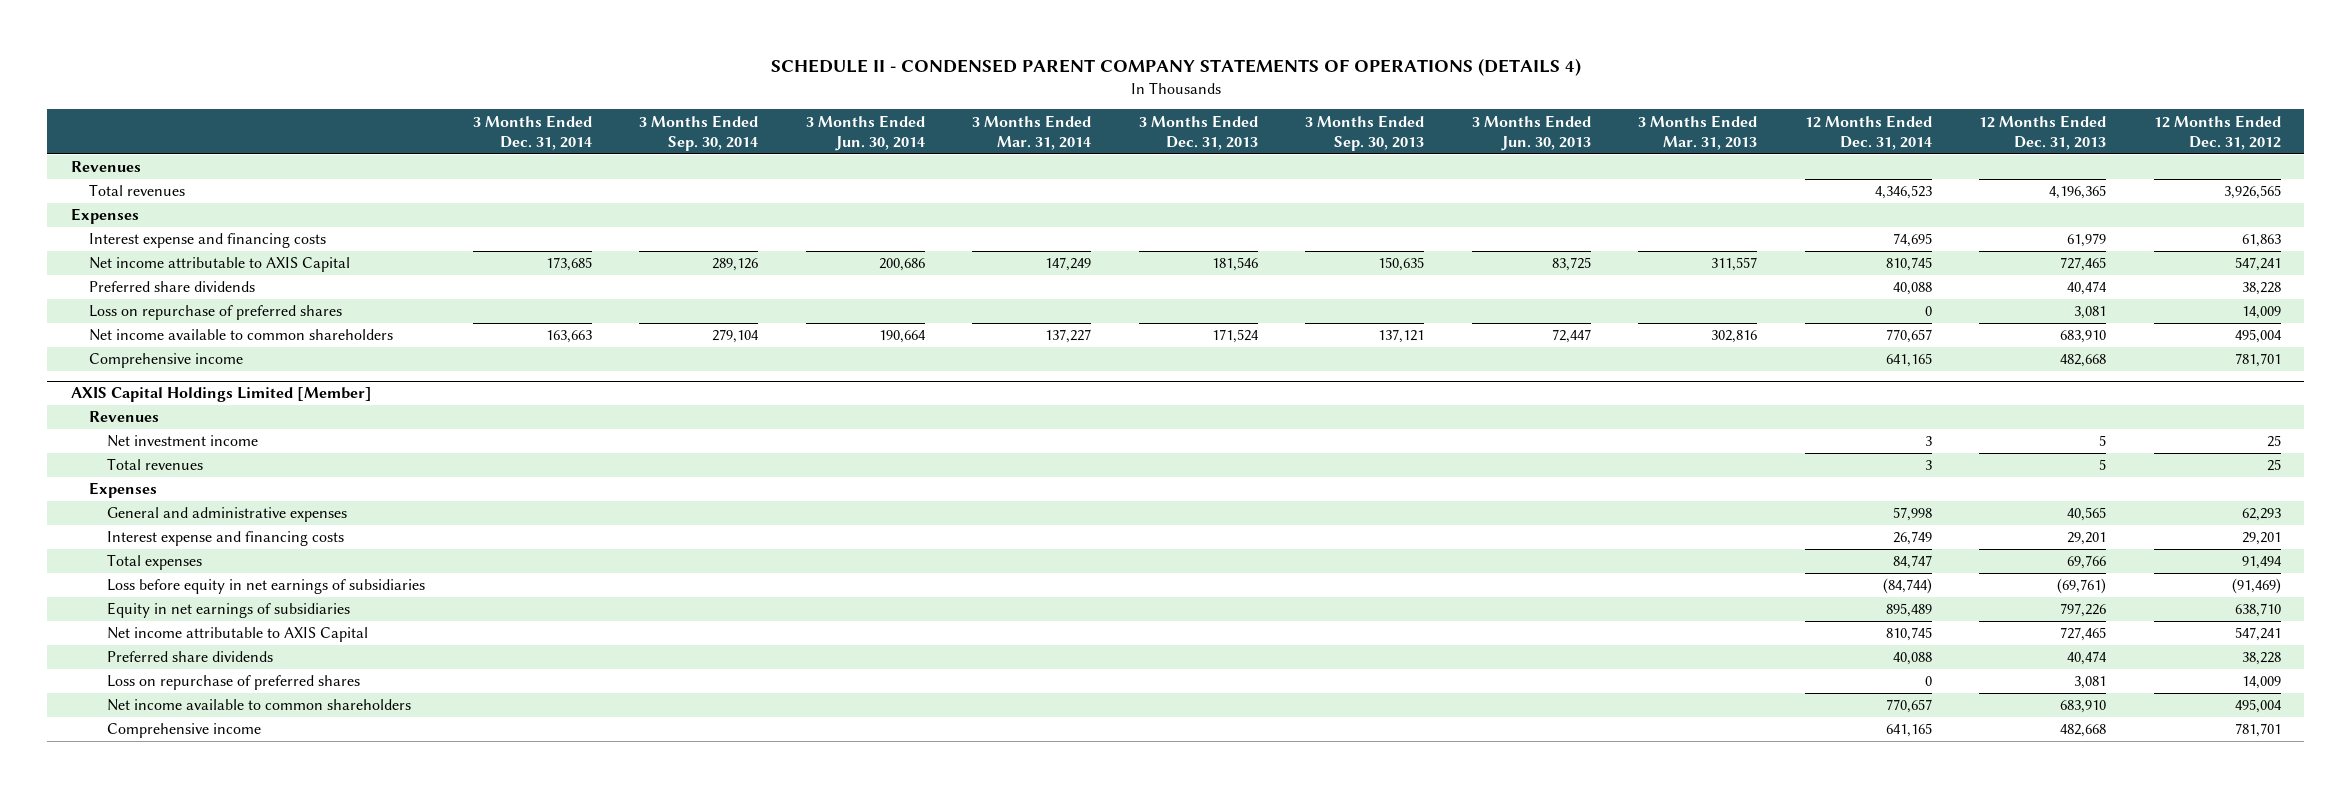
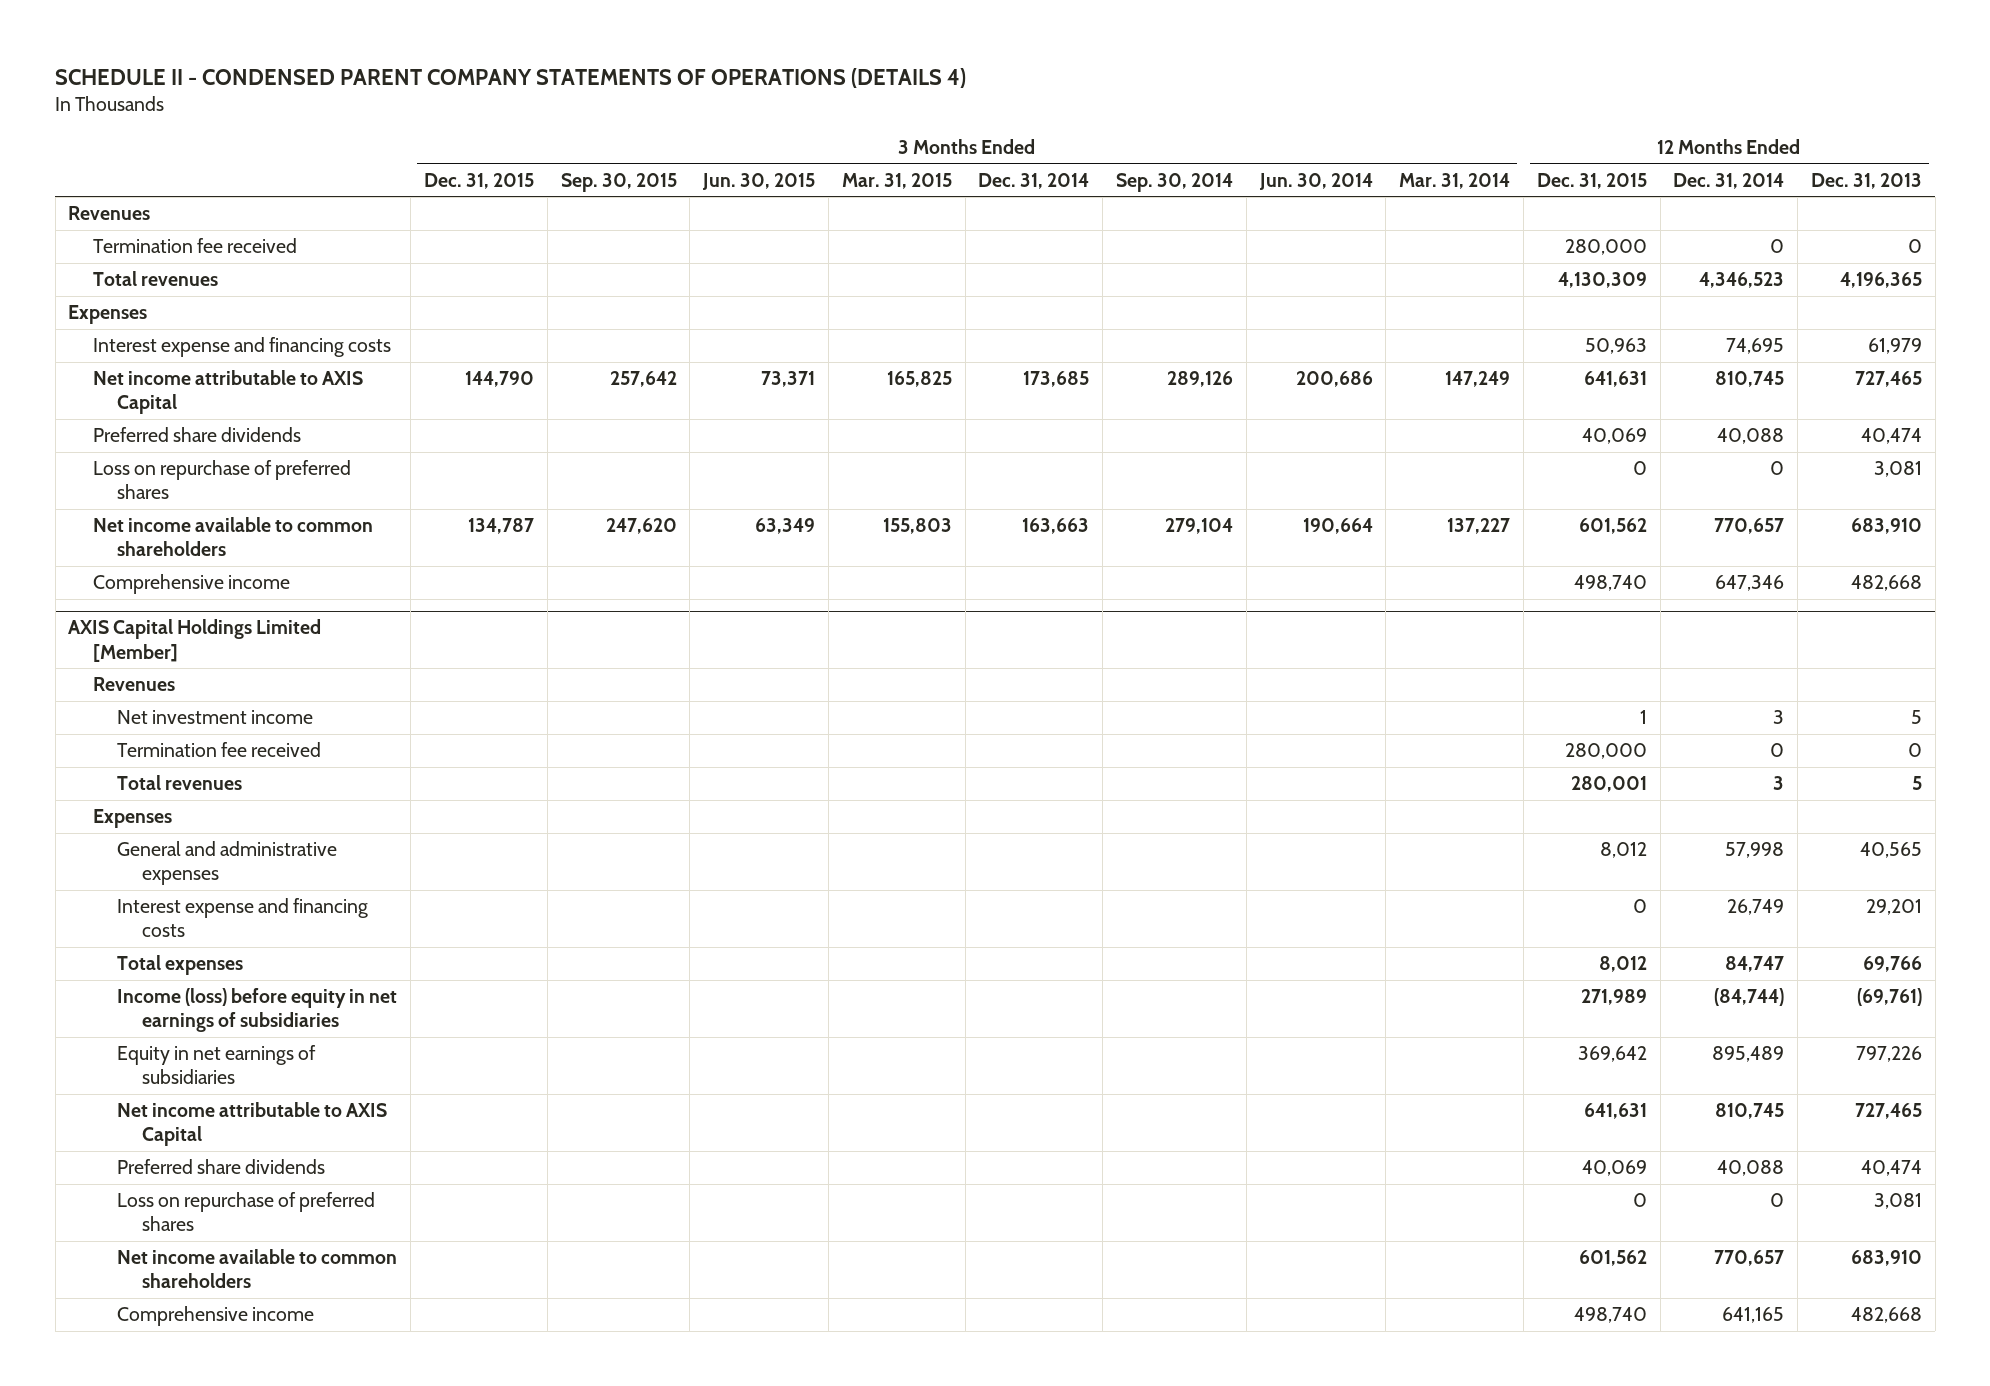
[1138,114,1258,150] 3 Months Ended Dec. 31, 2013 -> none
[1305,114,1425,151] 3 Months Ended Sep. 30, 2013 -> none
[1471,114,1591,151] 3 Months Ended Jun. 30, 2013 -> none
[1638,114,1758,150] 3 Months Ended Mar. 31, 2013 -> none
[2153,114,2281,150] 12 Months Ended Dec. 31, 2012 -> none
none -> [423,172,534,189] Dec. 31, 2015
none -> [560,172,677,192] Sep. 30, 2015
none -> [702,172,816,190] Jun. 30, 2015
none -> [841,172,952,189] Mar. 31, 2015
none -> [1536,172,1647,189] Dec. 31, 2015
none -> [92,238,297,254] Termination fee received
[1885,353,1932,368] 641,165 -> [1715,575,1785,592] 647,346
none -> [117,742,322,758] Termination fee received
[107,579,426,595] Loss before equity in net earnings of subsidiaries -> [117,988,398,1033] Income (loss) before equity in net earnings of subsidiaries

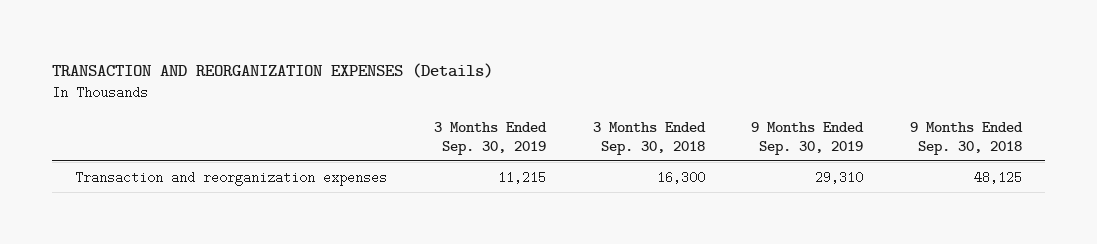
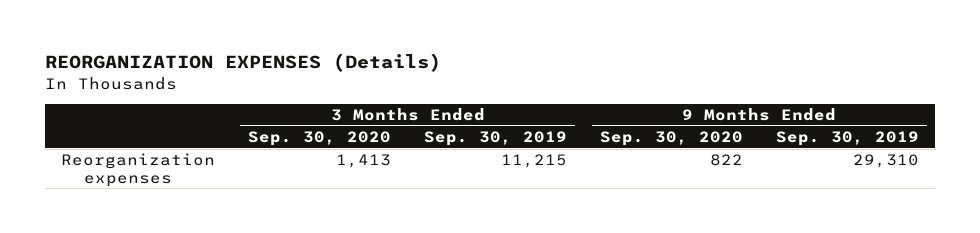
[52,63,494,79] TRANSACTION AND REORGANIZATION EXPENSES (Details) -> [44,53,441,73] REORGANIZATION EXPENSES (Details)
[592,122,706,155] 3 Months Ended Sep. 30, 2018 -> none
[909,122,1023,155] 9 Months Ended Sep. 30, 2018 -> none
none -> [248,130,392,146] Sep. 30, 2020
none -> [599,130,743,146] Sep. 30, 2020
[75,170,388,186] Transaction and reorganization expenses -> [61,153,216,187] Reorganization expenses

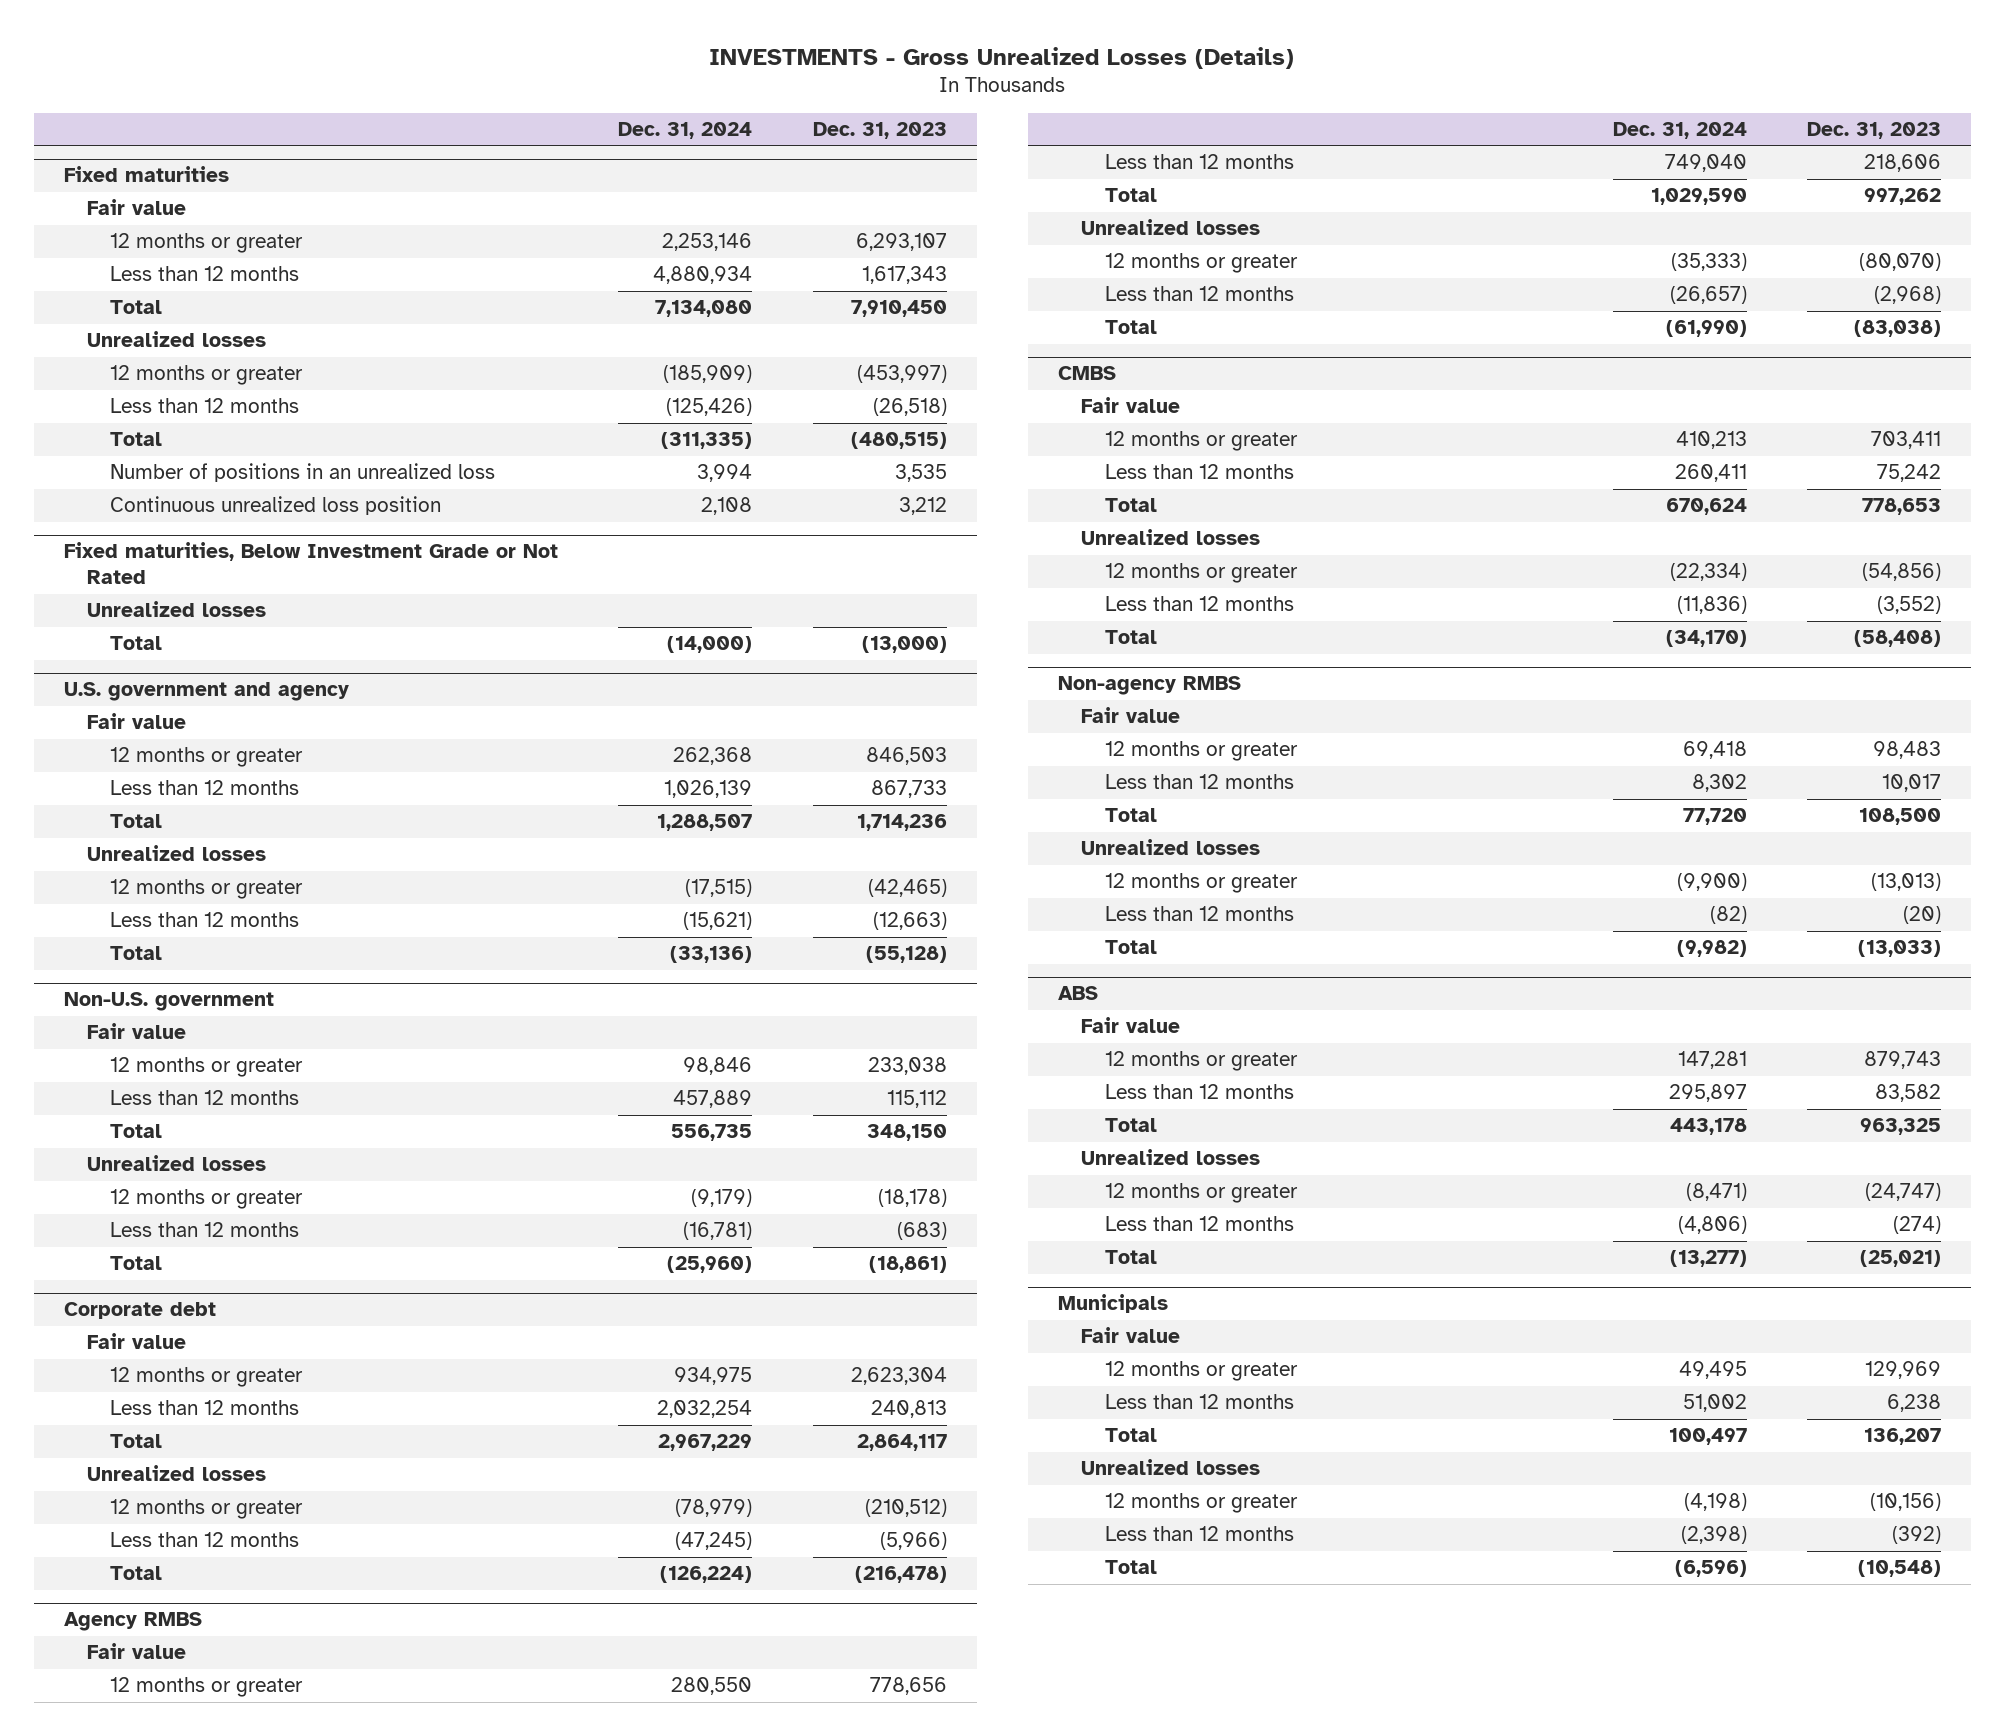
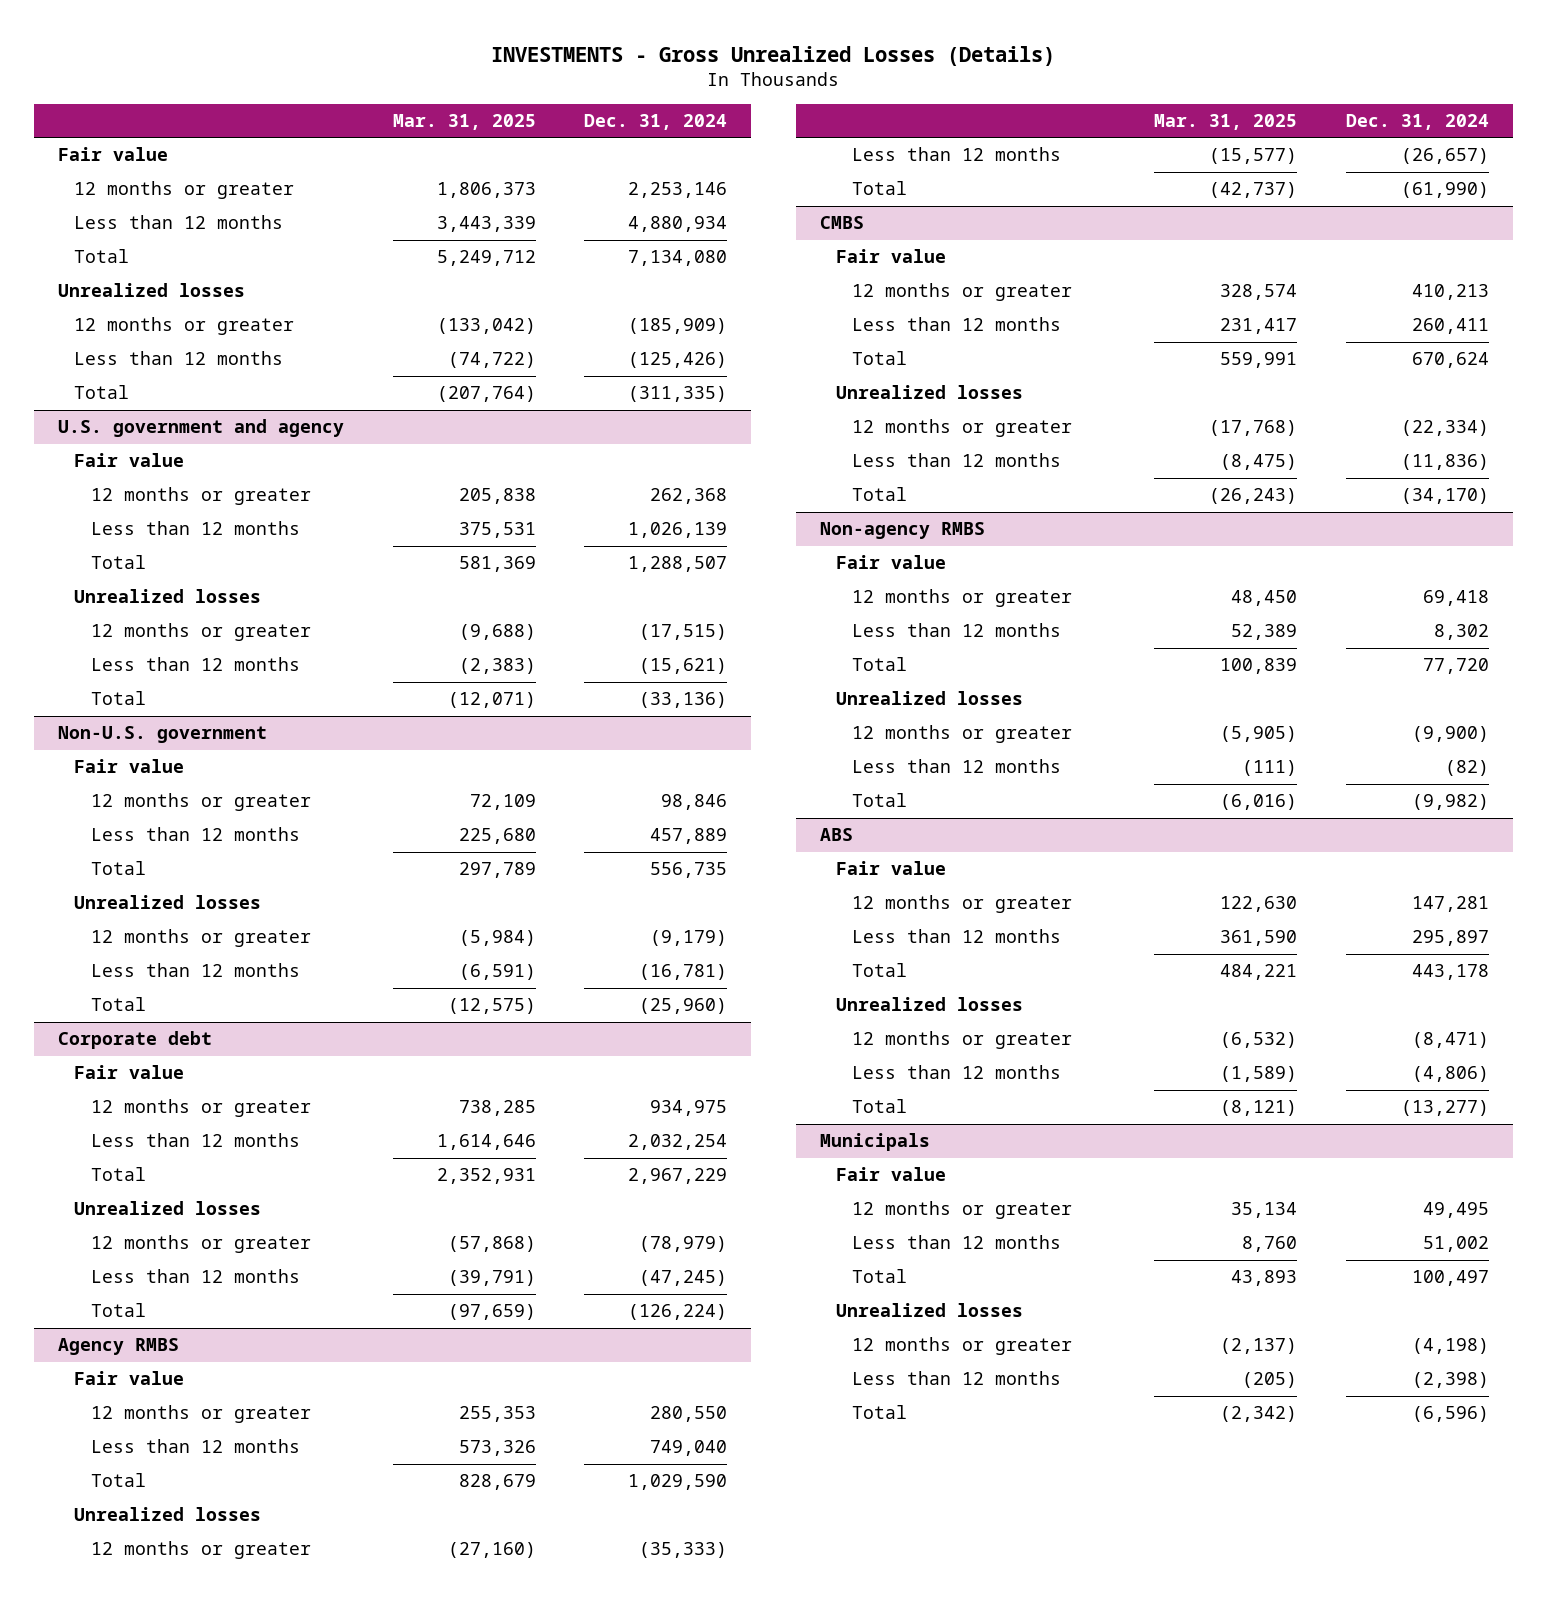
[812,121,947,139] Dec. 31, 2023 -> none
none -> [392,114,536,131] Mar. 31, 2025
[63,166,229,183] Fixed maturities -> none
[110,463,496,483] Number of positions in an unrealized loss -> none
[110,496,442,516] Continuous unrealized loss position -> none
[63,542,558,585] Fixed maturities, Below Investment Grade or Not Rated -> none
[87,601,267,618] Unrealized losses -> none
[110,636,163,651] Total -> none

